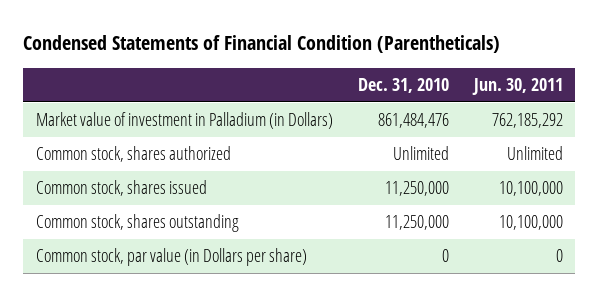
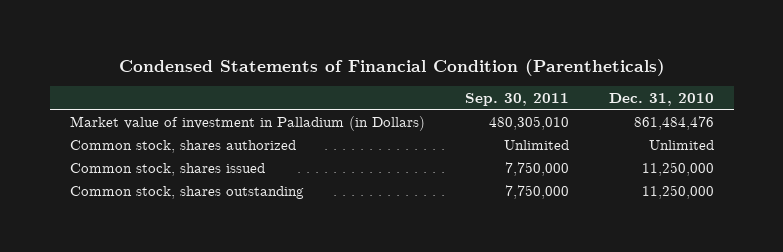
[471,78,563,96] Jun. 30, 2011 -> none
none -> [464,92,569,106] Sep. 30, 2011
[35,248,307,267] Common stock, par value (in Dollars per share) -> none

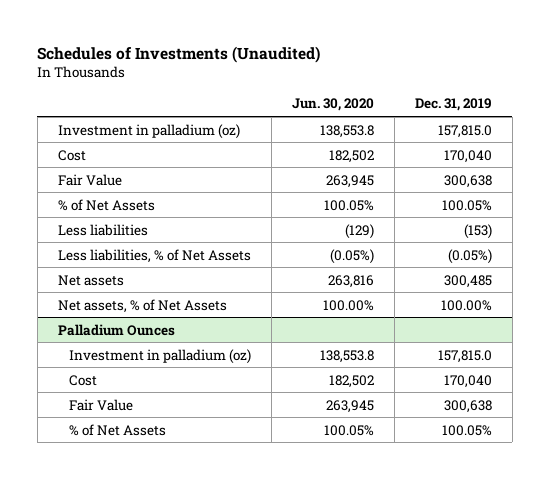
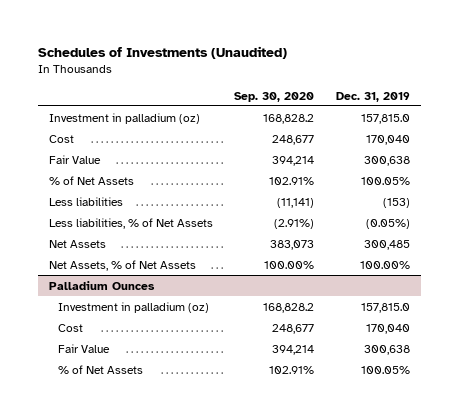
[291,98,374,112] Jun. 30, 2020 -> none
none -> [234,91,315,102] Sep. 30, 2020
[57,274,124,286] Net assets -> [48,239,106,248] Net Assets
[57,298,227,313] Net assets, % of Net Assets -> [48,259,196,271] Net Assets, % of Net Assets

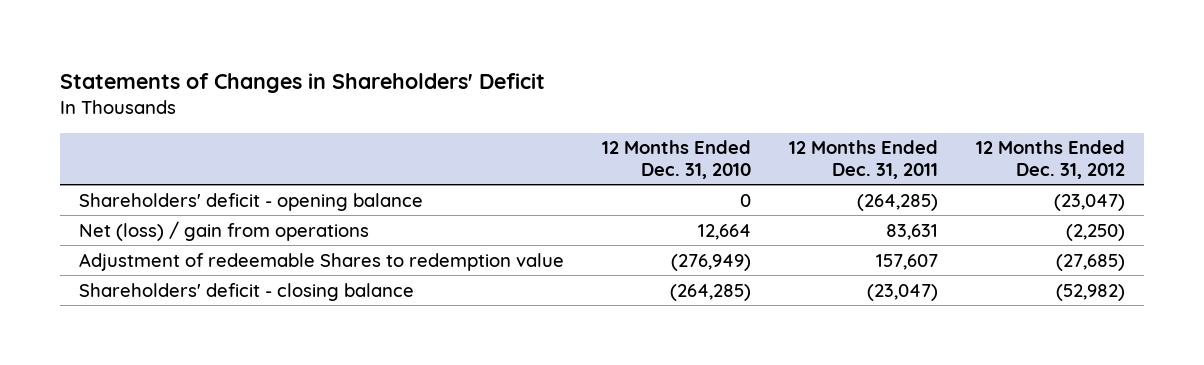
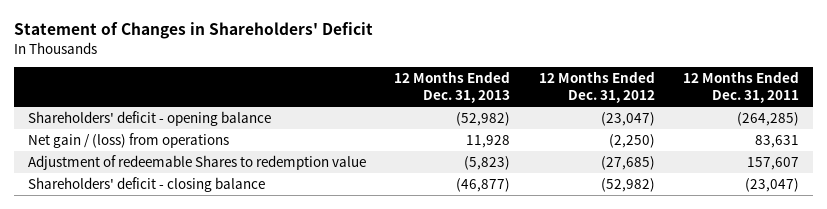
[59,72,545,93] Statements of Changes in Shareholders' Deficit -> [14,22,374,40] Statement of Changes in Shareholders' Deficit
[601,140,751,180] 12 Months Ended Dec. 31, 2010 -> none
none -> [394,71,511,103] 12 Months Ended Dec. 31, 2013
[78,220,369,241] Net (loss) / gain from operations -> [28,132,230,148] Net gain / (loss) from operations

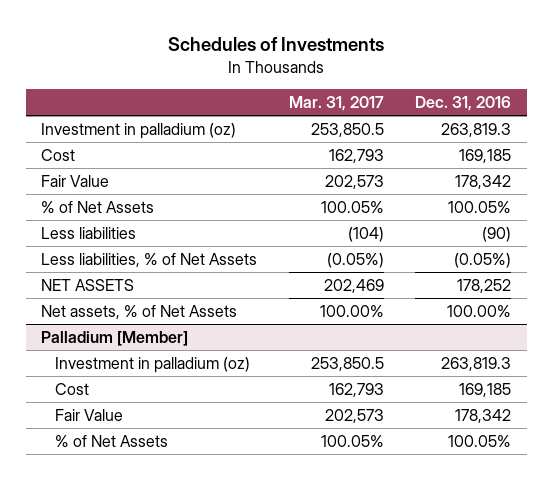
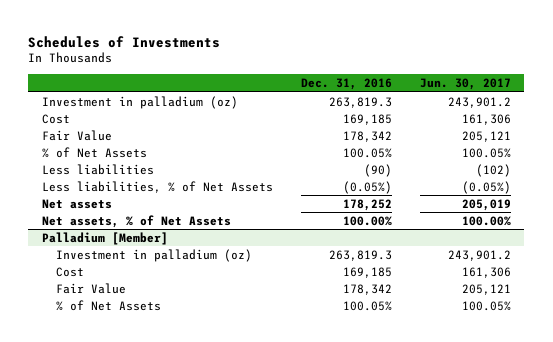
[288,95,384,111] Mar. 31, 2017 -> none
none -> [419,78,511,91] Jun. 30, 2017
[41,279,135,292] NET ASSETS -> [42,198,113,209] Net assets

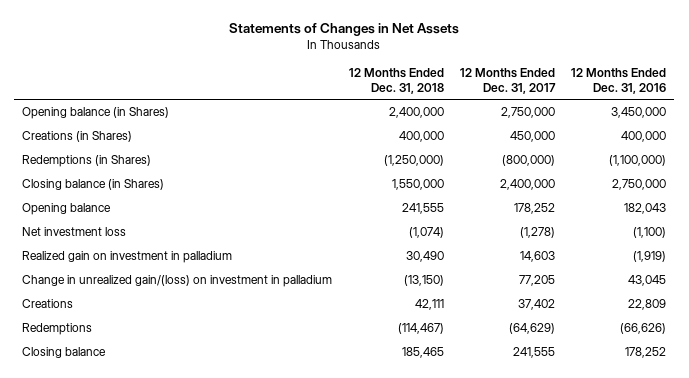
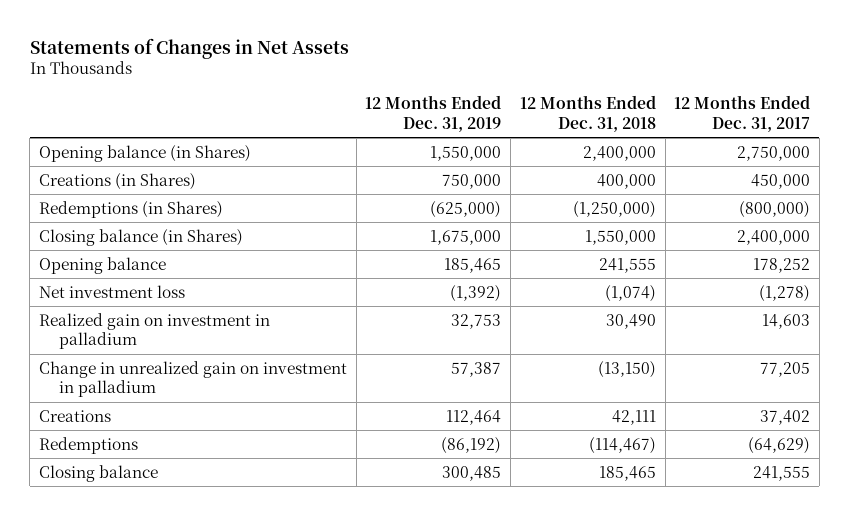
[571,67,667,94] 12 Months Ended Dec. 31, 2016 -> none
none -> [365,95,502,132] 12 Months Ended Dec. 31, 2019
[22,275,333,288] Change in unrealized gain/(loss) on investment in palladium -> [38,360,347,398] Change in unrealized gain on investment in palladium

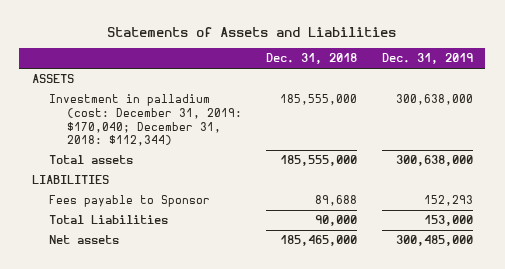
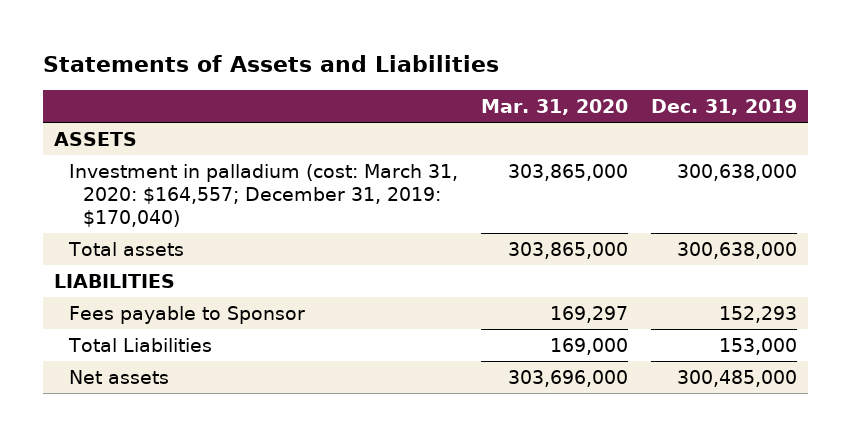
[266,53,358,65] Dec. 31, 2018 -> none
none -> [480,98,628,115] Mar. 31, 2020
[49,94,242,147] Investment in palladium (cost: December 31, 2019: $170,040; December 31, 2018: $112,344) -> [68,163,458,227] Investment in palladium (cost: March 31, 2020: $164,557; December 31, 2019: $170,040)

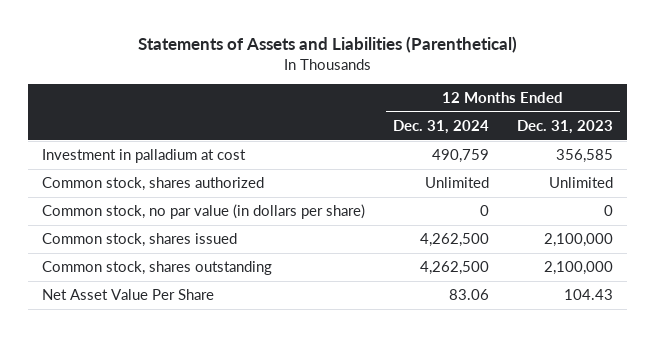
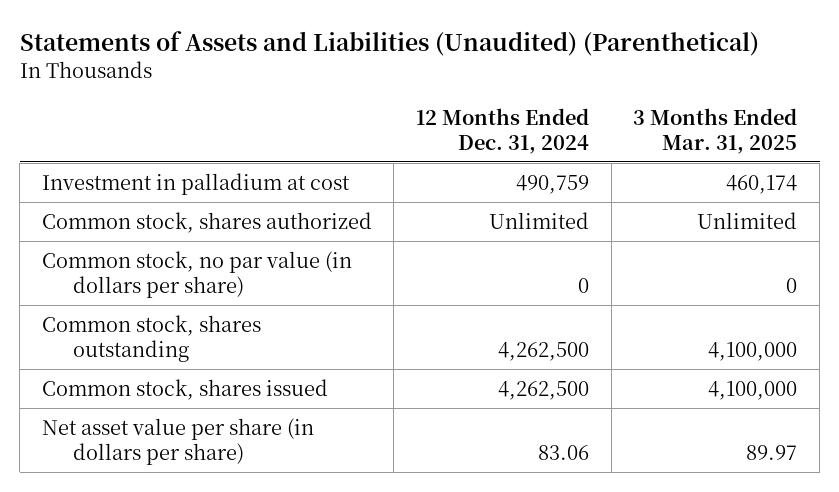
[137,36,517,54] Statements of Assets and Liabilities (Parenthetical) -> [19,30,759,56] Statements of Assets and Liabilities (Unaudited) (Parenthetical)
[517,119,614,134] Dec. 31, 2023 -> none
none -> [633,107,798,154] 3 Months Ended Mar. 31, 2025
[41,233,237,248] Common stock, shares issued -> [41,378,328,400] Common stock, shares issued
[41,289,214,301] Net Asset Value Per Share -> [41,417,314,465] Net asset value per share (in dollars per share)

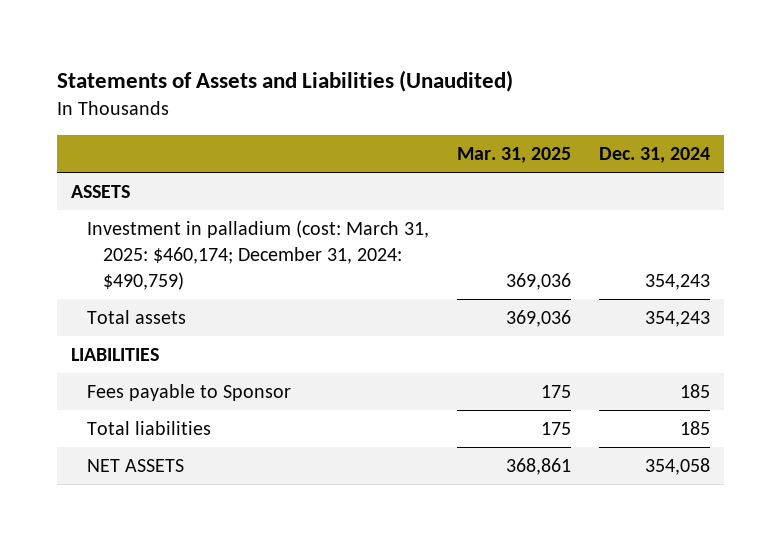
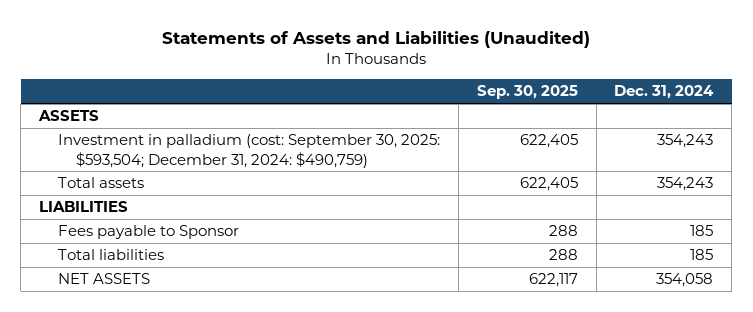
[456,147,571,164] Mar. 31, 2025 -> none
none -> [476,85,578,100] Sep. 30, 2025
[86,220,429,290] Investment in palladium (cost: March 31, 2025: $460,174; December 31, 2024: $490,759) -> [57,134,440,168] Investment in palladium (cost: September 30, 2025: $593,504; December 31, 2024: $490,759)

